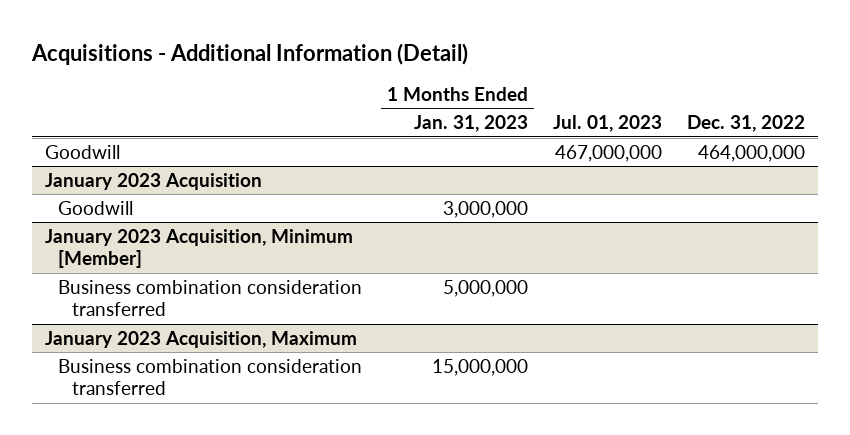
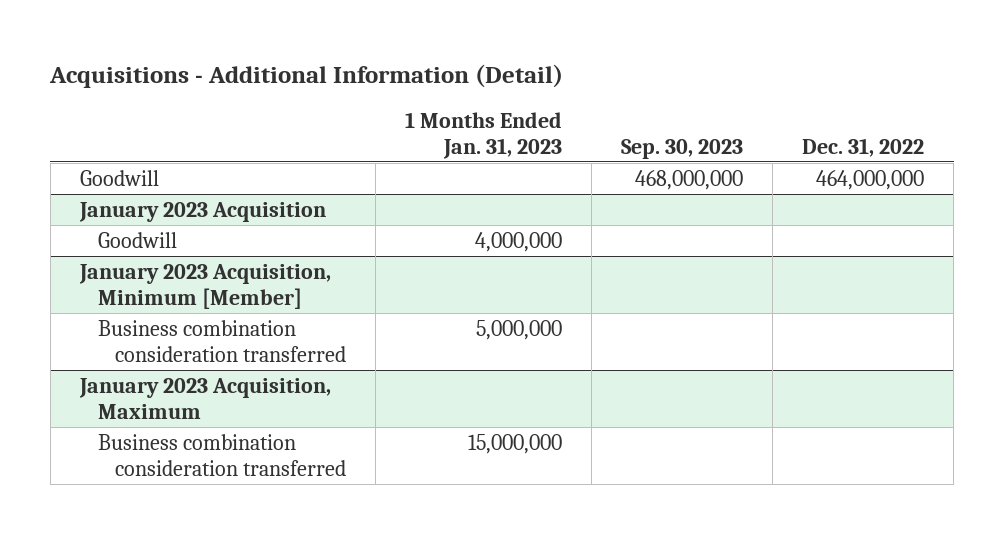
[553,115,663,133] Jul. 01, 2023 -> none
none -> [621,138,744,159] Sep. 30, 2023
[443,200,529,218] 3,000,000 -> [475,231,563,252] 4,000,000

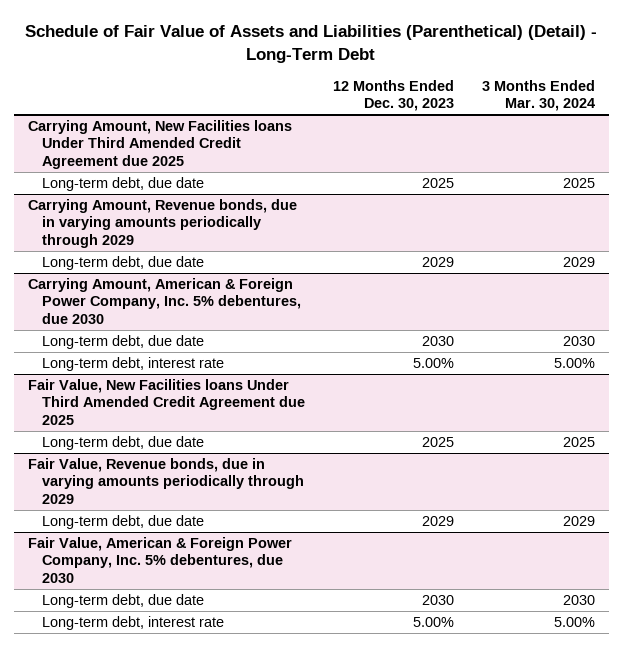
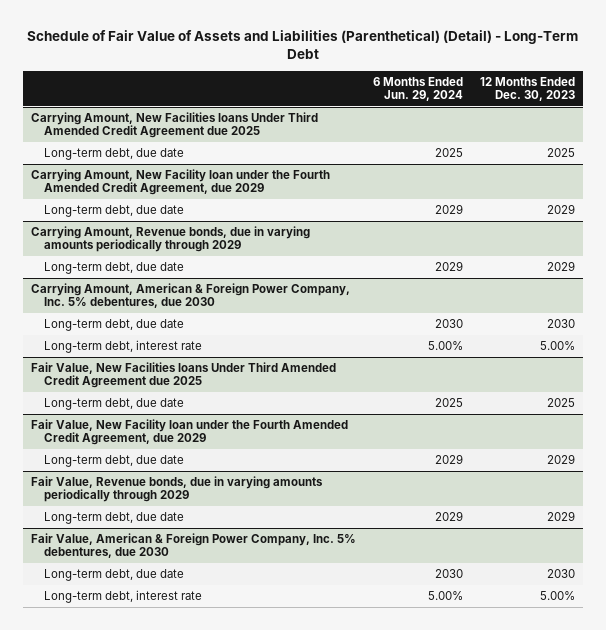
[481,79,595,111] 3 Months Ended Mar. 30, 2024 -> none
none -> [373,76,464,102] 6 Months Ended Jun. 29, 2024
none -> [31,169,331,196] Carrying Amount, New Facility loan under the Fourth Amended Credit Agreement, due 2029
none -> [44,205,185,218] Long-term debt, due date
none -> [31,419,349,446] Fair Value, New Facility loan under the Fourth Amended Credit Agreement, due 2029
none -> [44,455,185,468] Long-term debt, due date

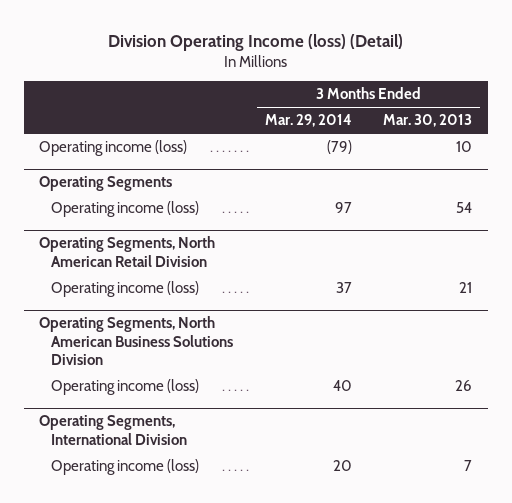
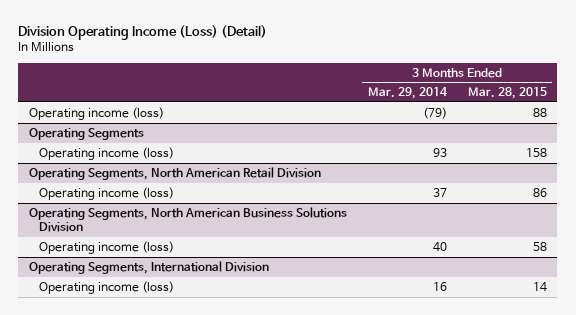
[107,33,403,51] Division Operating Income (loss) (Detail) -> [18,24,268,40] Division Operating Income (Loss) (Detail)
[383,114,473,128] Mar. 30, 2013 -> none
none -> [467,87,547,100] Mar. 28, 2015
[334,202,352,214] 97 -> [432,147,447,157] 93
[332,460,352,472] 20 -> [432,281,447,291] 16

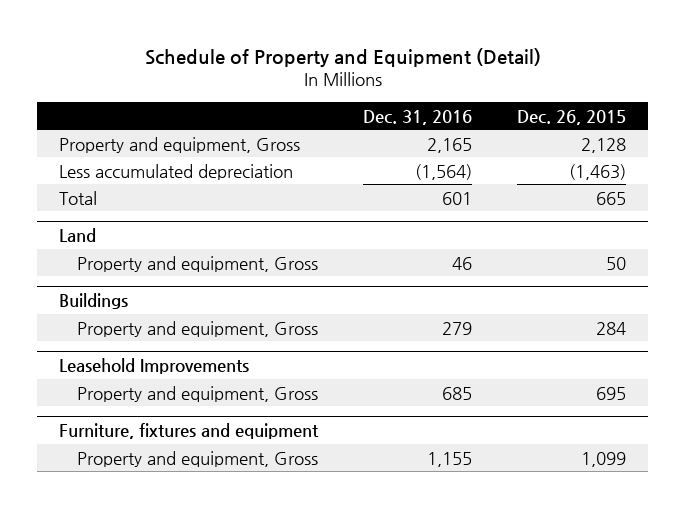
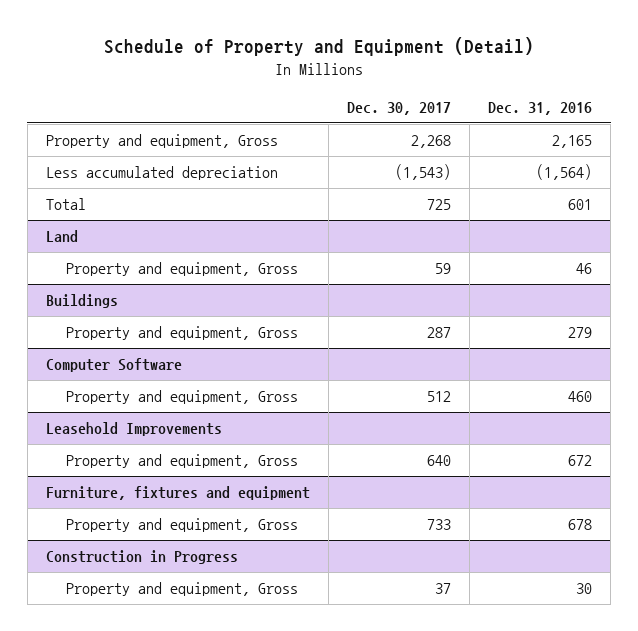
[517,109,627,125] Dec. 26, 2015 -> none
none -> [346,101,451,115] Dec. 30, 2017
none -> [45,358,182,373] Computer Software
none -> [65,390,298,405] Property and equipment, Gross
[442,386,473,400] 685 -> [568,455,593,467] 672
[427,451,473,467] 1,155 -> [568,519,593,531] 678
none -> [45,550,238,565] Construction in Progress
none -> [65,582,298,597] Property and equipment, Gross

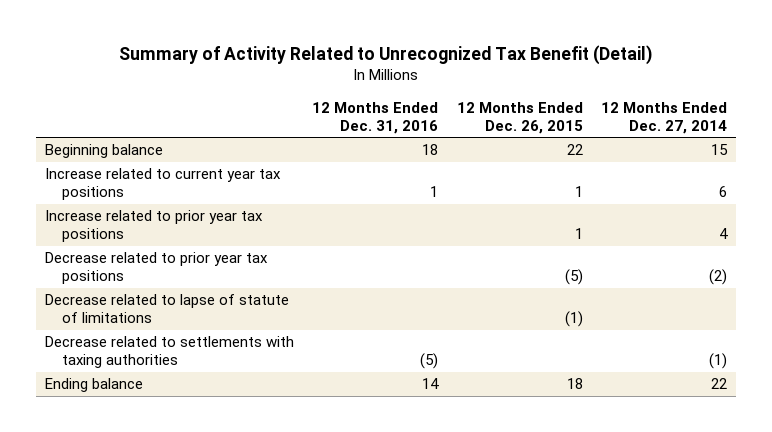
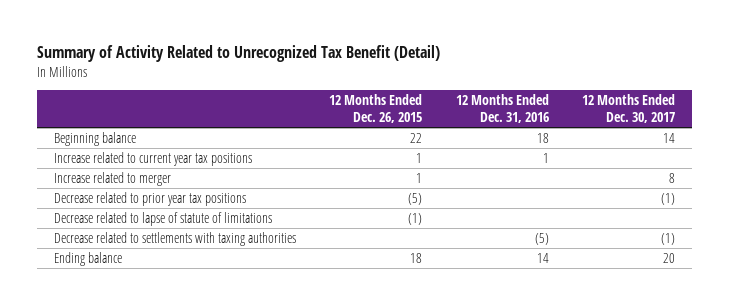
[600,101,727,134] 12 Months Ended Dec. 27, 2014 -> none
none -> [582,94,676,123] 12 Months Ended Dec. 30, 2017
[45,210,264,243] Increase related to prior year tax positions -> none
none -> [53,171,171,186] Increase related to merger

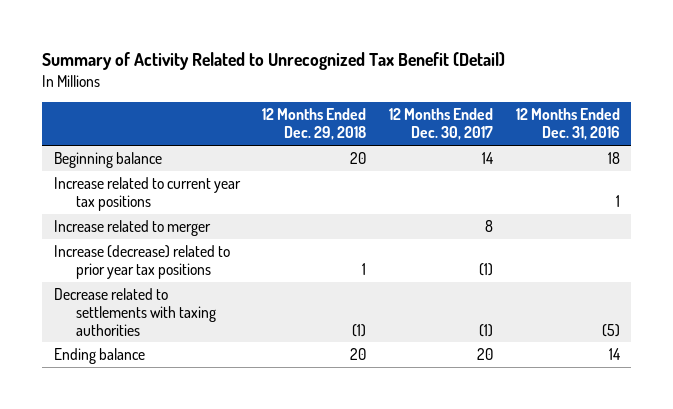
[329,94,423,123] 12 Months Ended Dec. 26, 2015 -> none
none -> [262,108,367,141] 12 Months Ended Dec. 29, 2018
[53,211,272,226] Decrease related to lapse of statute of limitations -> none
[53,191,246,206] Decrease related to prior year tax positions -> [53,244,230,279] Increase (decrease) related to prior year tax positions

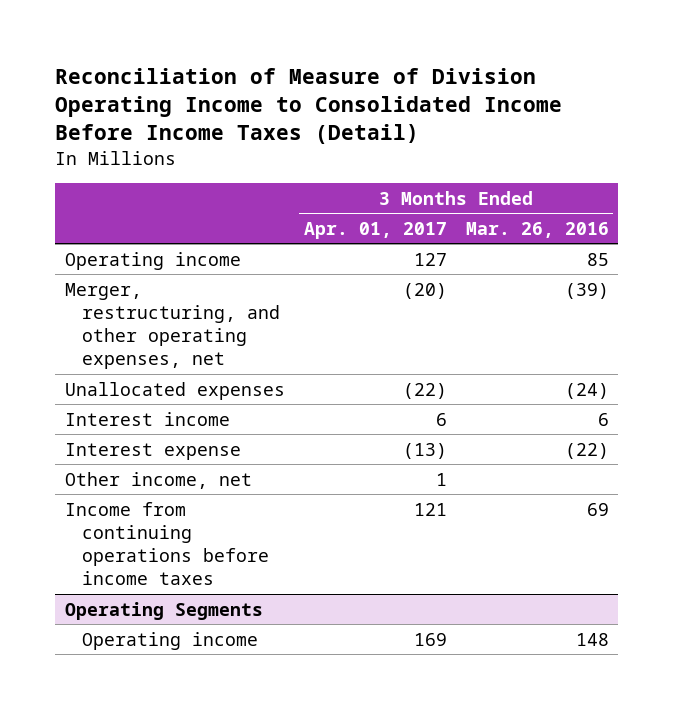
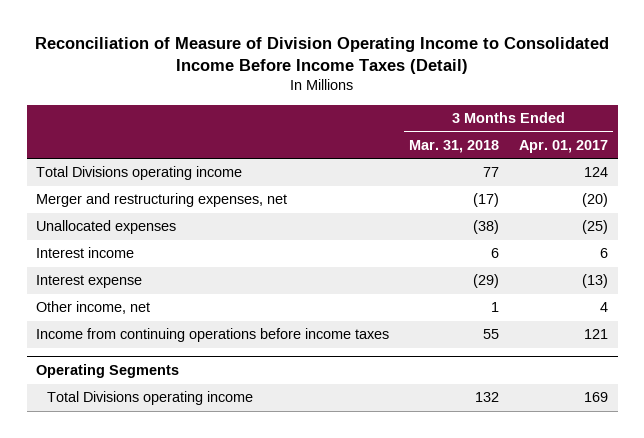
[465,221,609,238] Mar. 26, 2016 -> none
none -> [409,139,500,153] Mar. 31, 2018
[64,251,241,270] Operating income -> [36,166,243,181] Total Divisions operating income
[413,252,447,266] 127 -> [583,167,608,178] 124
[64,282,280,370] Merger, restructuring, and other operating expenses, net -> [36,193,288,208] Merger and restructuring expenses, net
[402,382,447,399] (22) -> [581,220,608,235] (25)
[435,472,447,486] 1 -> [599,302,608,313] 4
[81,631,258,650] Operating income -> [46,391,253,406] Total Divisions operating income

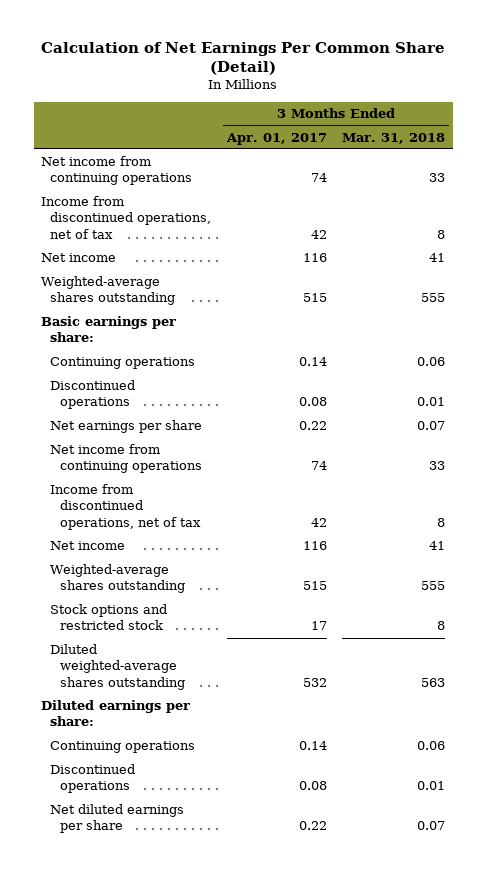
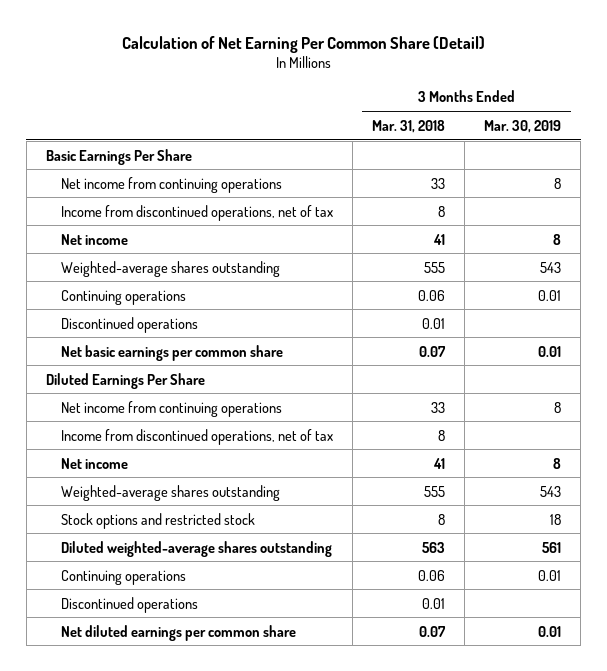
[41,42,446,76] Calculation of Net Earnings Per Common Share (Detail) -> [121,35,485,53] Calculation of Net Earning Per Common Share (Detail)
[225,132,327,145] Apr. 01, 2017 -> none
none -> [484,119,562,133] Mar. 30, 2019
none -> [45,148,192,165] Basic Earnings Per Share
[41,316,177,343] Basic earnings per share: -> none
[50,420,203,434] Net earnings per share -> [60,344,283,361] Net basic earnings per common share
none -> [45,372,205,389] Diluted Earnings Per Share
[41,700,191,727] Diluted earnings per share: -> none
[50,804,185,834] Net diluted earnings per share -> [60,624,296,641] Net diluted earnings per common share

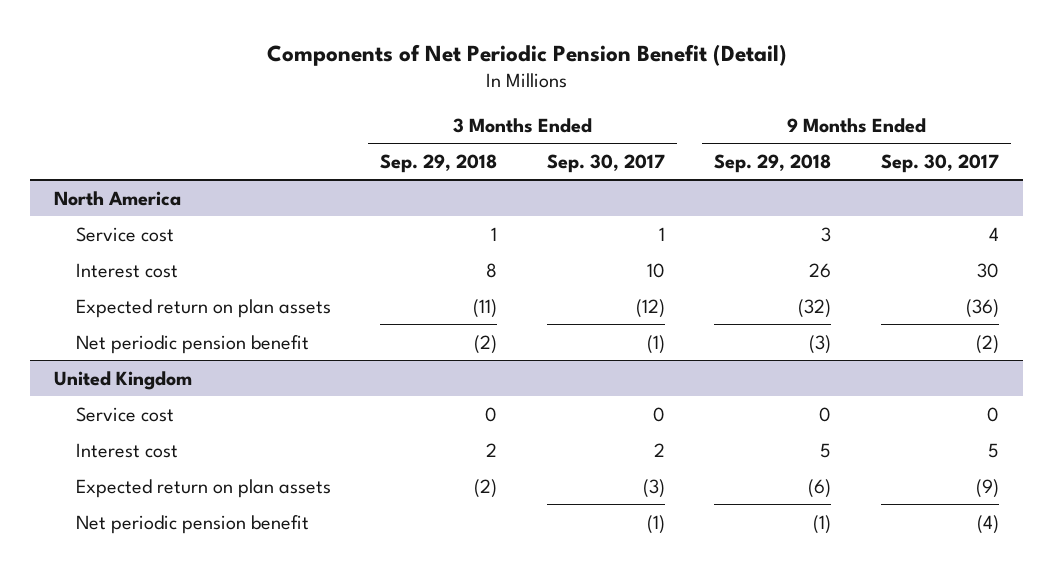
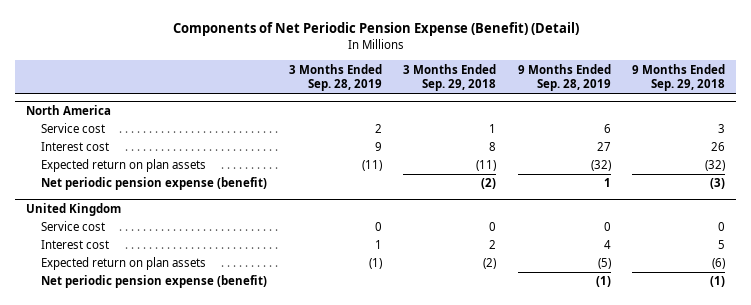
[266,43,787,66] Components of Net Periodic Pension Benefit (Detail) -> [172,22,579,37] Components of Net Periodic Pension Expense (Benefit) (Detail)
[546,153,665,173] Sep. 30, 2017 -> none
[880,153,999,173] Sep. 30, 2017 -> none
none -> [288,63,382,92] 3 Months Ended Sep. 28, 2019
none -> [517,63,611,92] 9 Months Ended Sep. 28, 2019
[76,334,310,354] Net periodic pension benefit -> [41,177,268,191] Net periodic pension expense (benefit)
[76,514,310,534] Net periodic pension benefit -> [41,275,268,289] Net periodic pension expense (benefit)

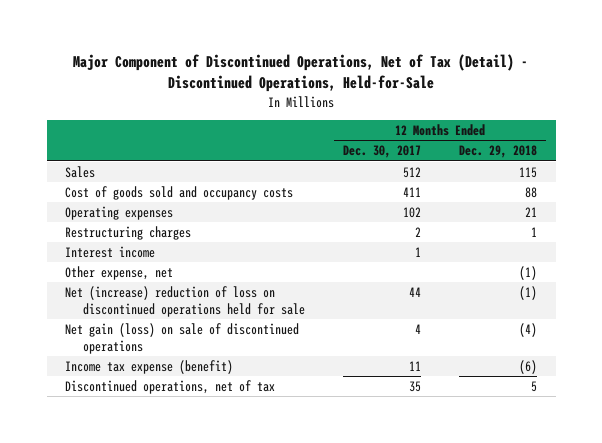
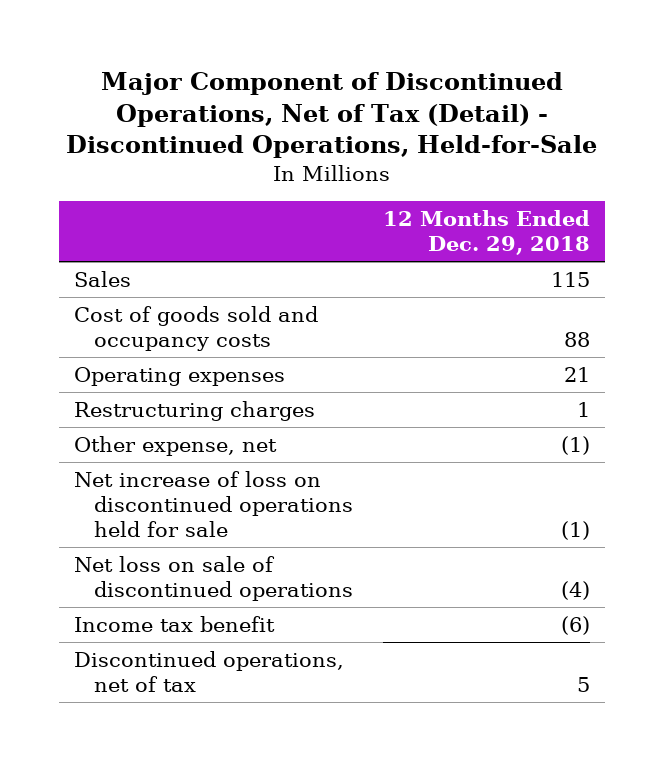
[343,145,422,159] Dec. 30, 2017 -> none
[65,245,156,258] Interest income -> none
[65,285,306,317] Net (increase) reduction of loss on discontinued operations held for sale -> [73,470,354,538] Net increase of loss on discontinued operations held for sale
[65,322,300,354] Net gain (loss) on sale of discontinued operations -> [73,555,354,601] Net loss on sale of discontinued operations
[65,359,234,374] Income tax expense (benefit) -> [73,615,275,632] Income tax benefit

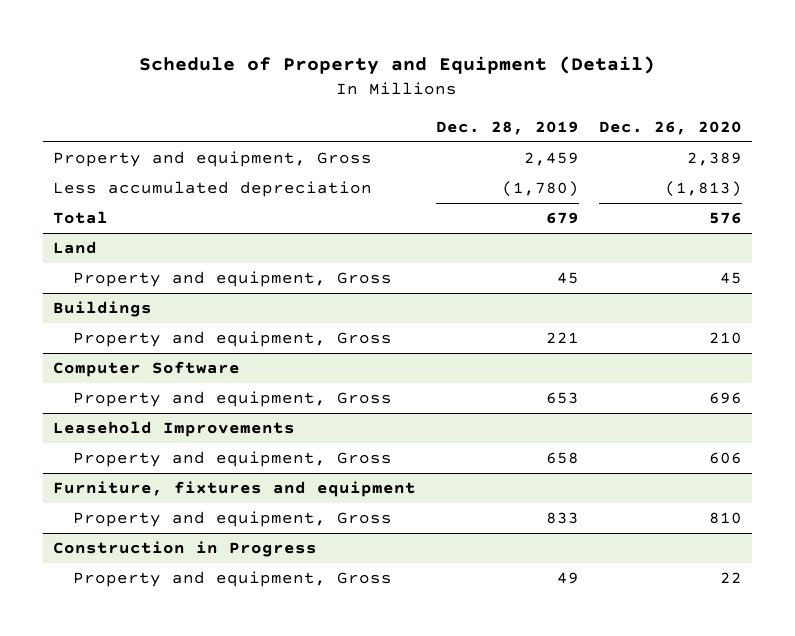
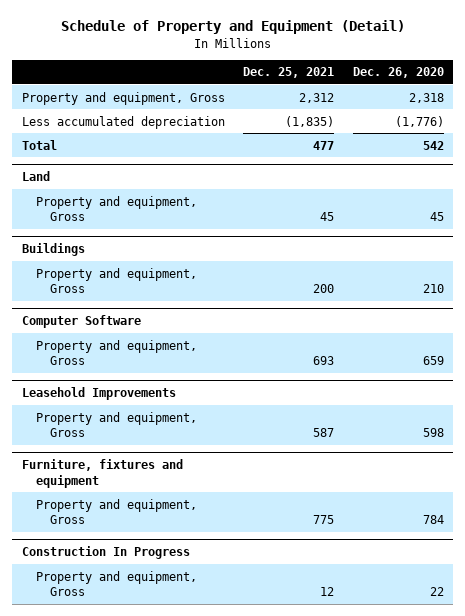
[435,120,579,135] Dec. 28, 2019 -> none
none -> [243,67,335,79] Dec. 25, 2021
[686,152,742,167] 2,389 -> [408,92,444,103] 2,318
[664,181,742,198] (1,813) -> [394,115,444,127] (1,776)
[708,212,742,225] 576 -> [422,140,444,150] 542
[708,392,742,405] 696 -> [422,355,444,365] 659
[708,452,742,465] 606 -> [422,427,444,437] 598
[708,512,742,525] 810 -> [422,514,444,524] 784
[52,541,317,558] Construction in Progress -> [21,546,190,560] Construction In Progress

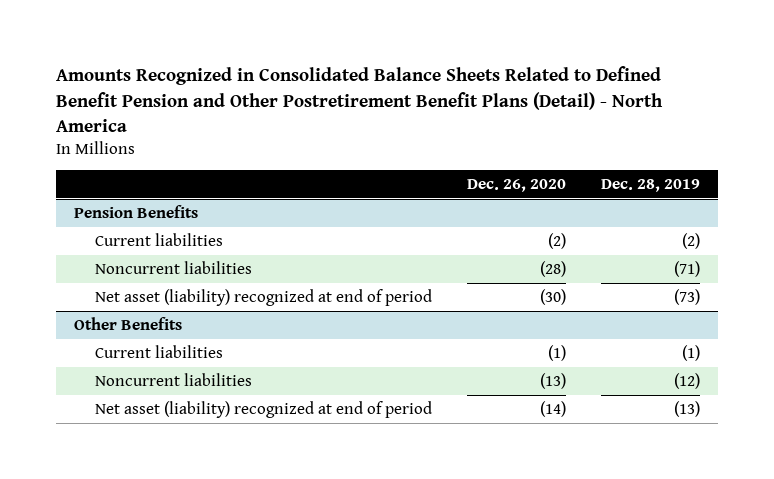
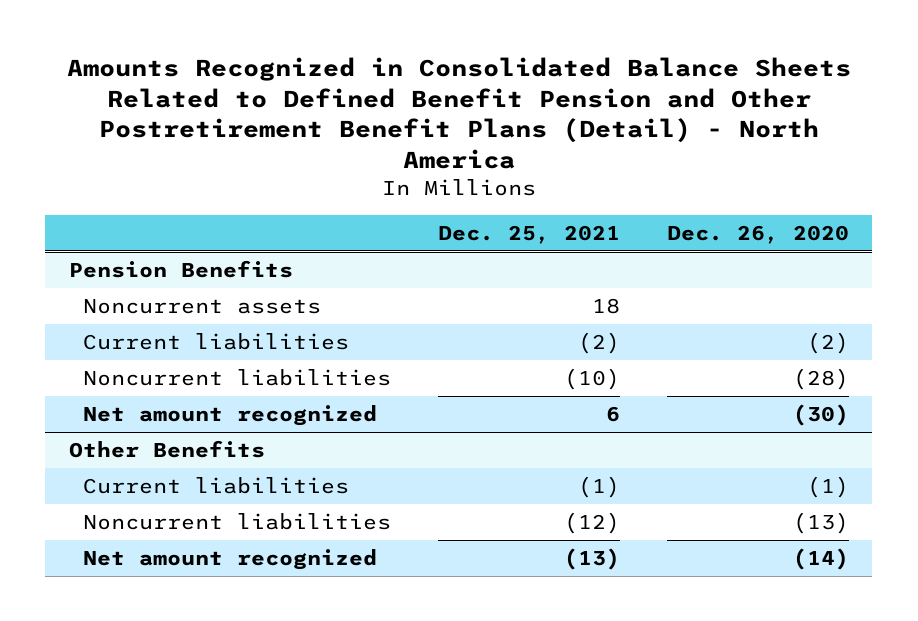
[601,179,701,193] Dec. 28, 2019 -> none
none -> [438,224,621,244] Dec. 25, 2021
none -> [83,298,322,314] Noncurrent assets
[94,288,432,306] Net asset (liability) recognized at end of period -> [83,404,378,426] Net amount recognized
[94,400,432,418] Net asset (liability) recognized at end of period -> [83,548,378,570] Net amount recognized

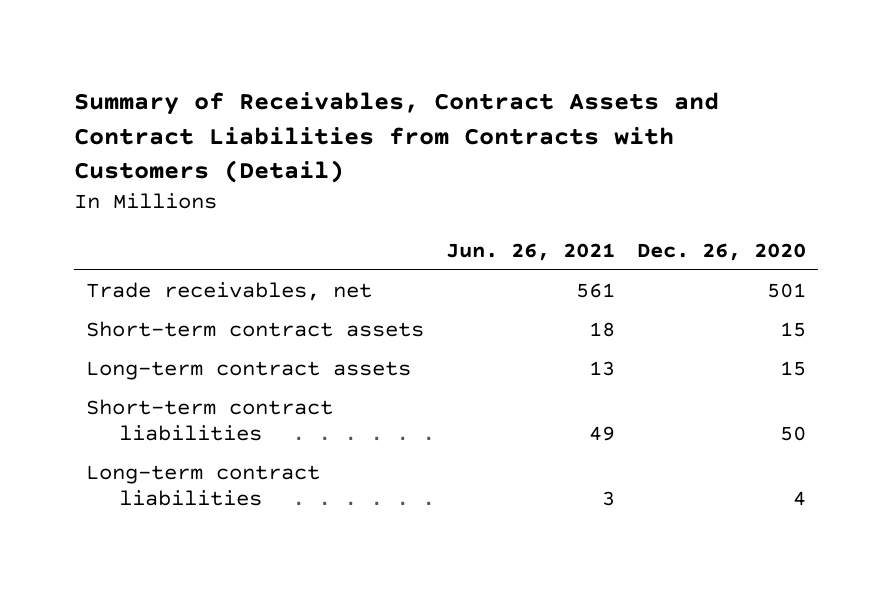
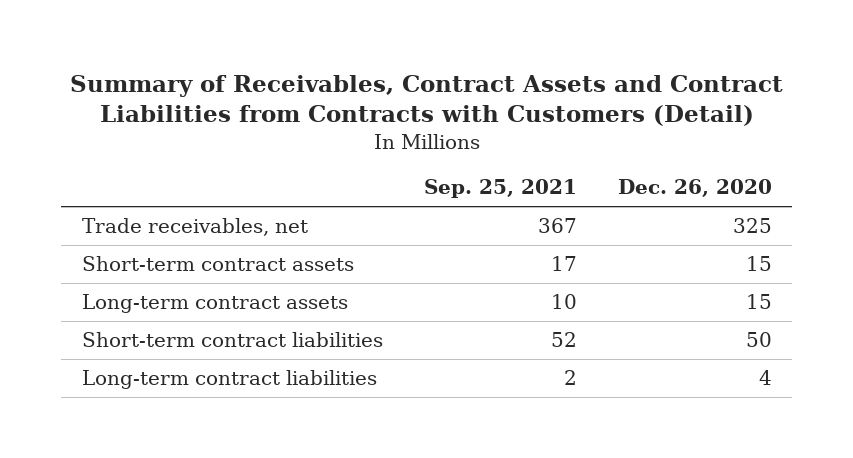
[446,242,616,261] Jun. 26, 2021 -> none
none -> [423,179,577,199] Sep. 25, 2021
[767,283,807,299] 501 -> [732,218,772,234] 325

